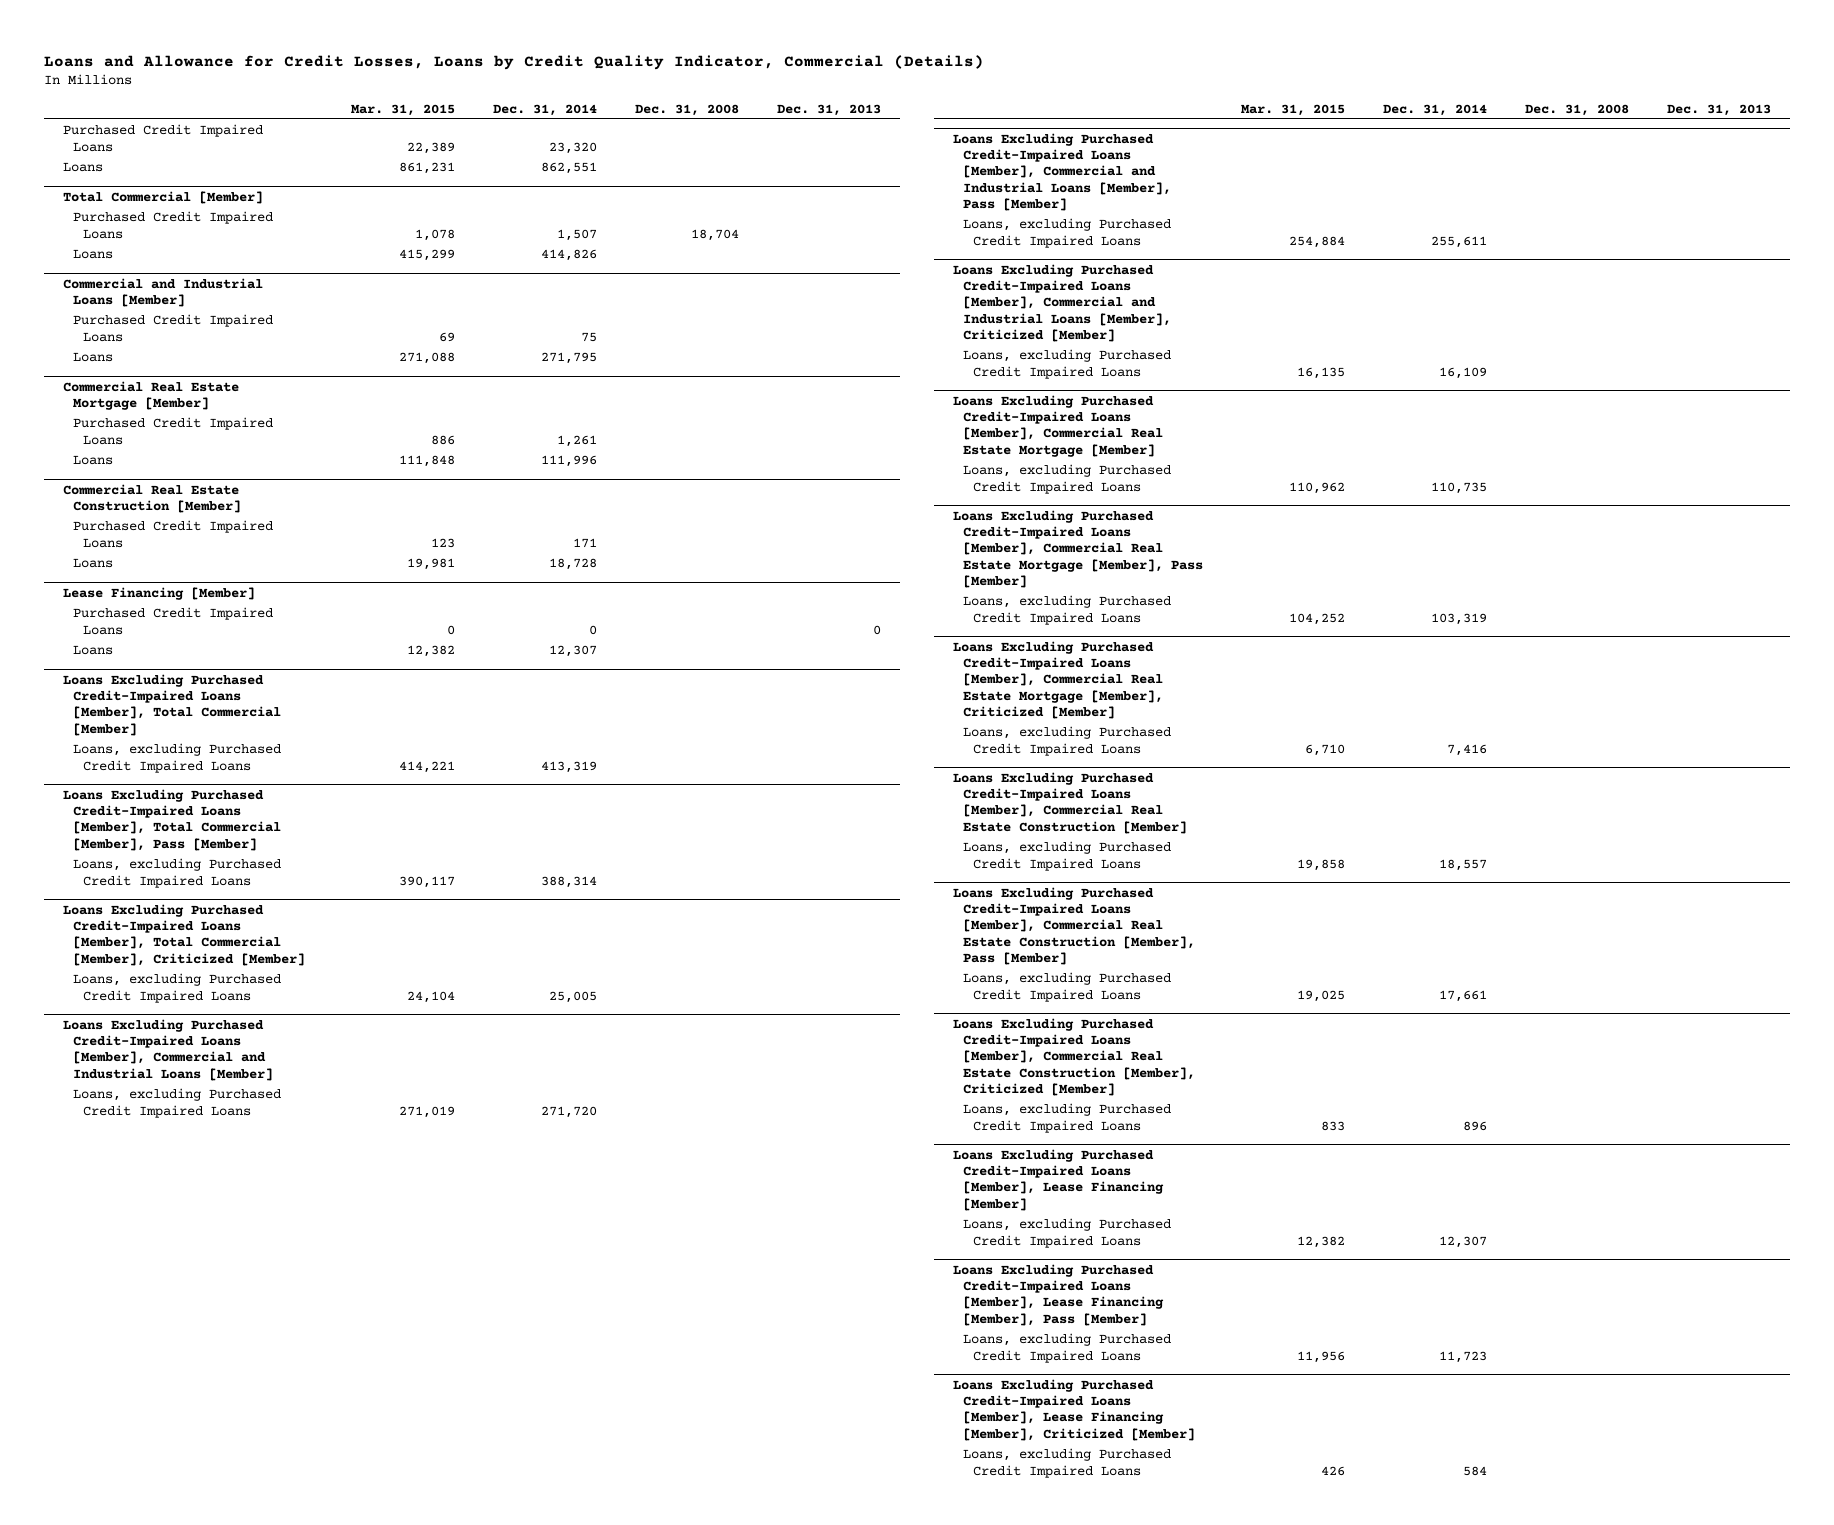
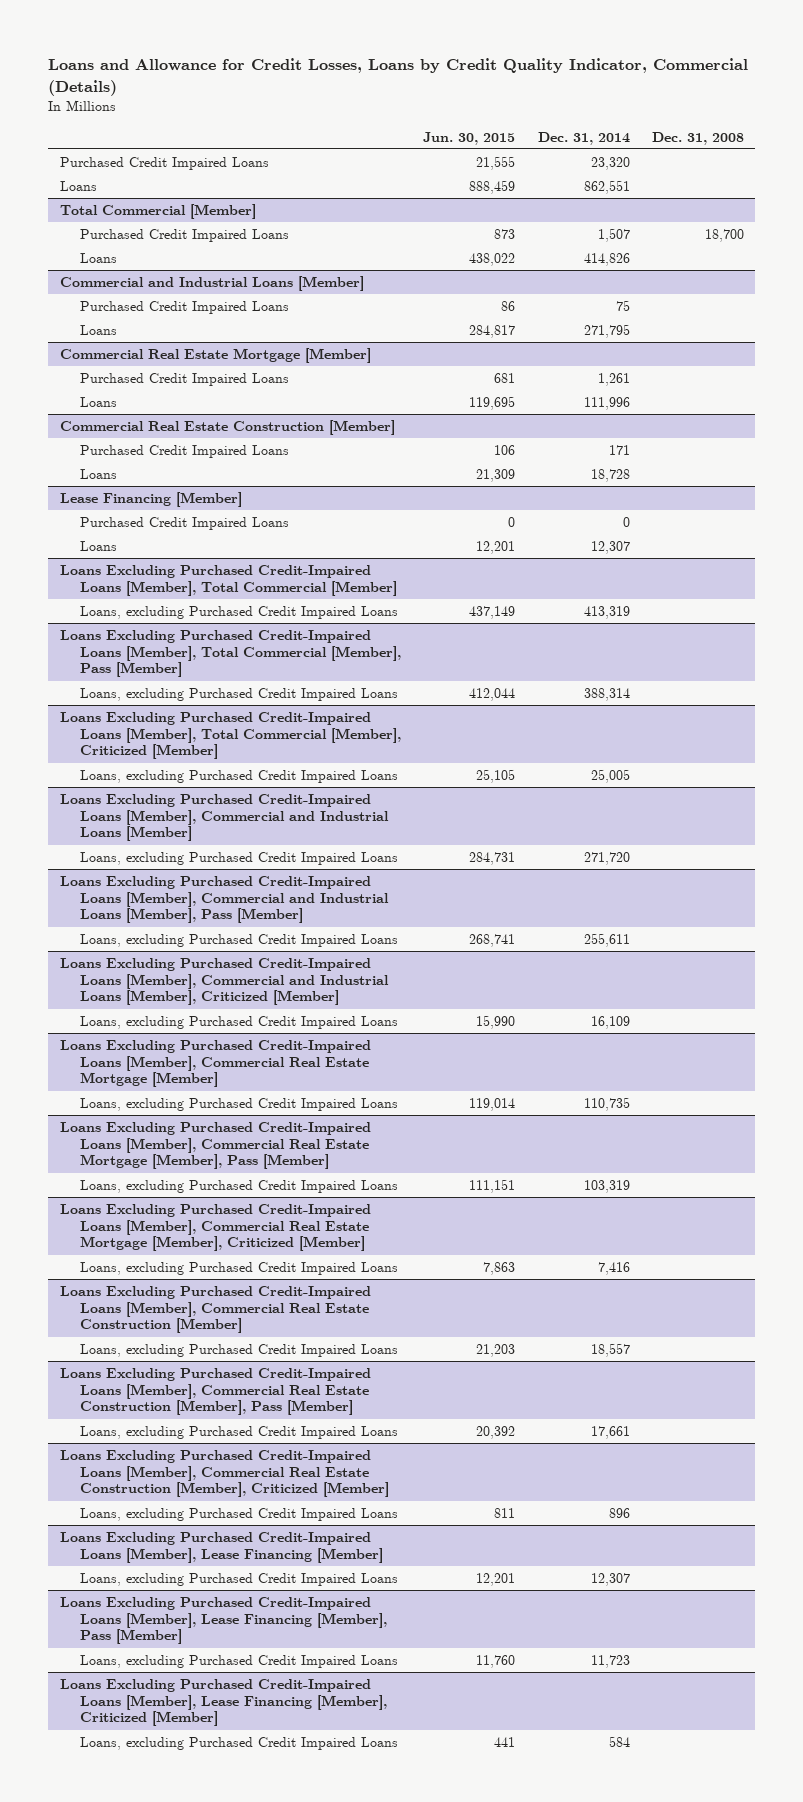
[350,103,455,116] Mar. 31, 2015 -> none
[776,103,881,116] Dec. 31, 2013 -> none
none -> [423,131,516,145] Jun. 30, 2015
[690,228,739,241] 18,704 -> [704,228,744,242] 18,700

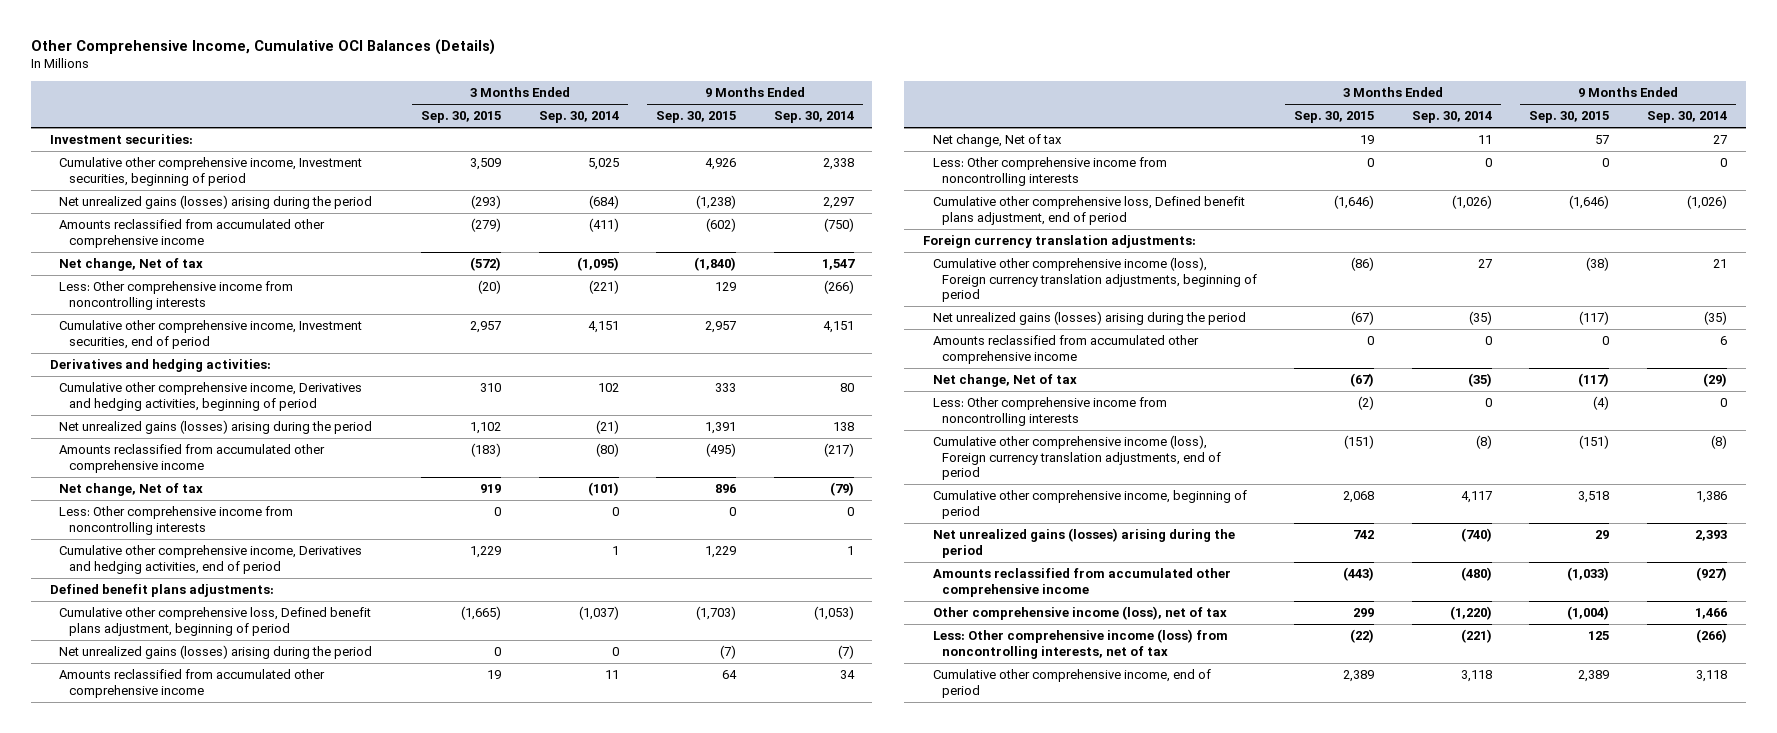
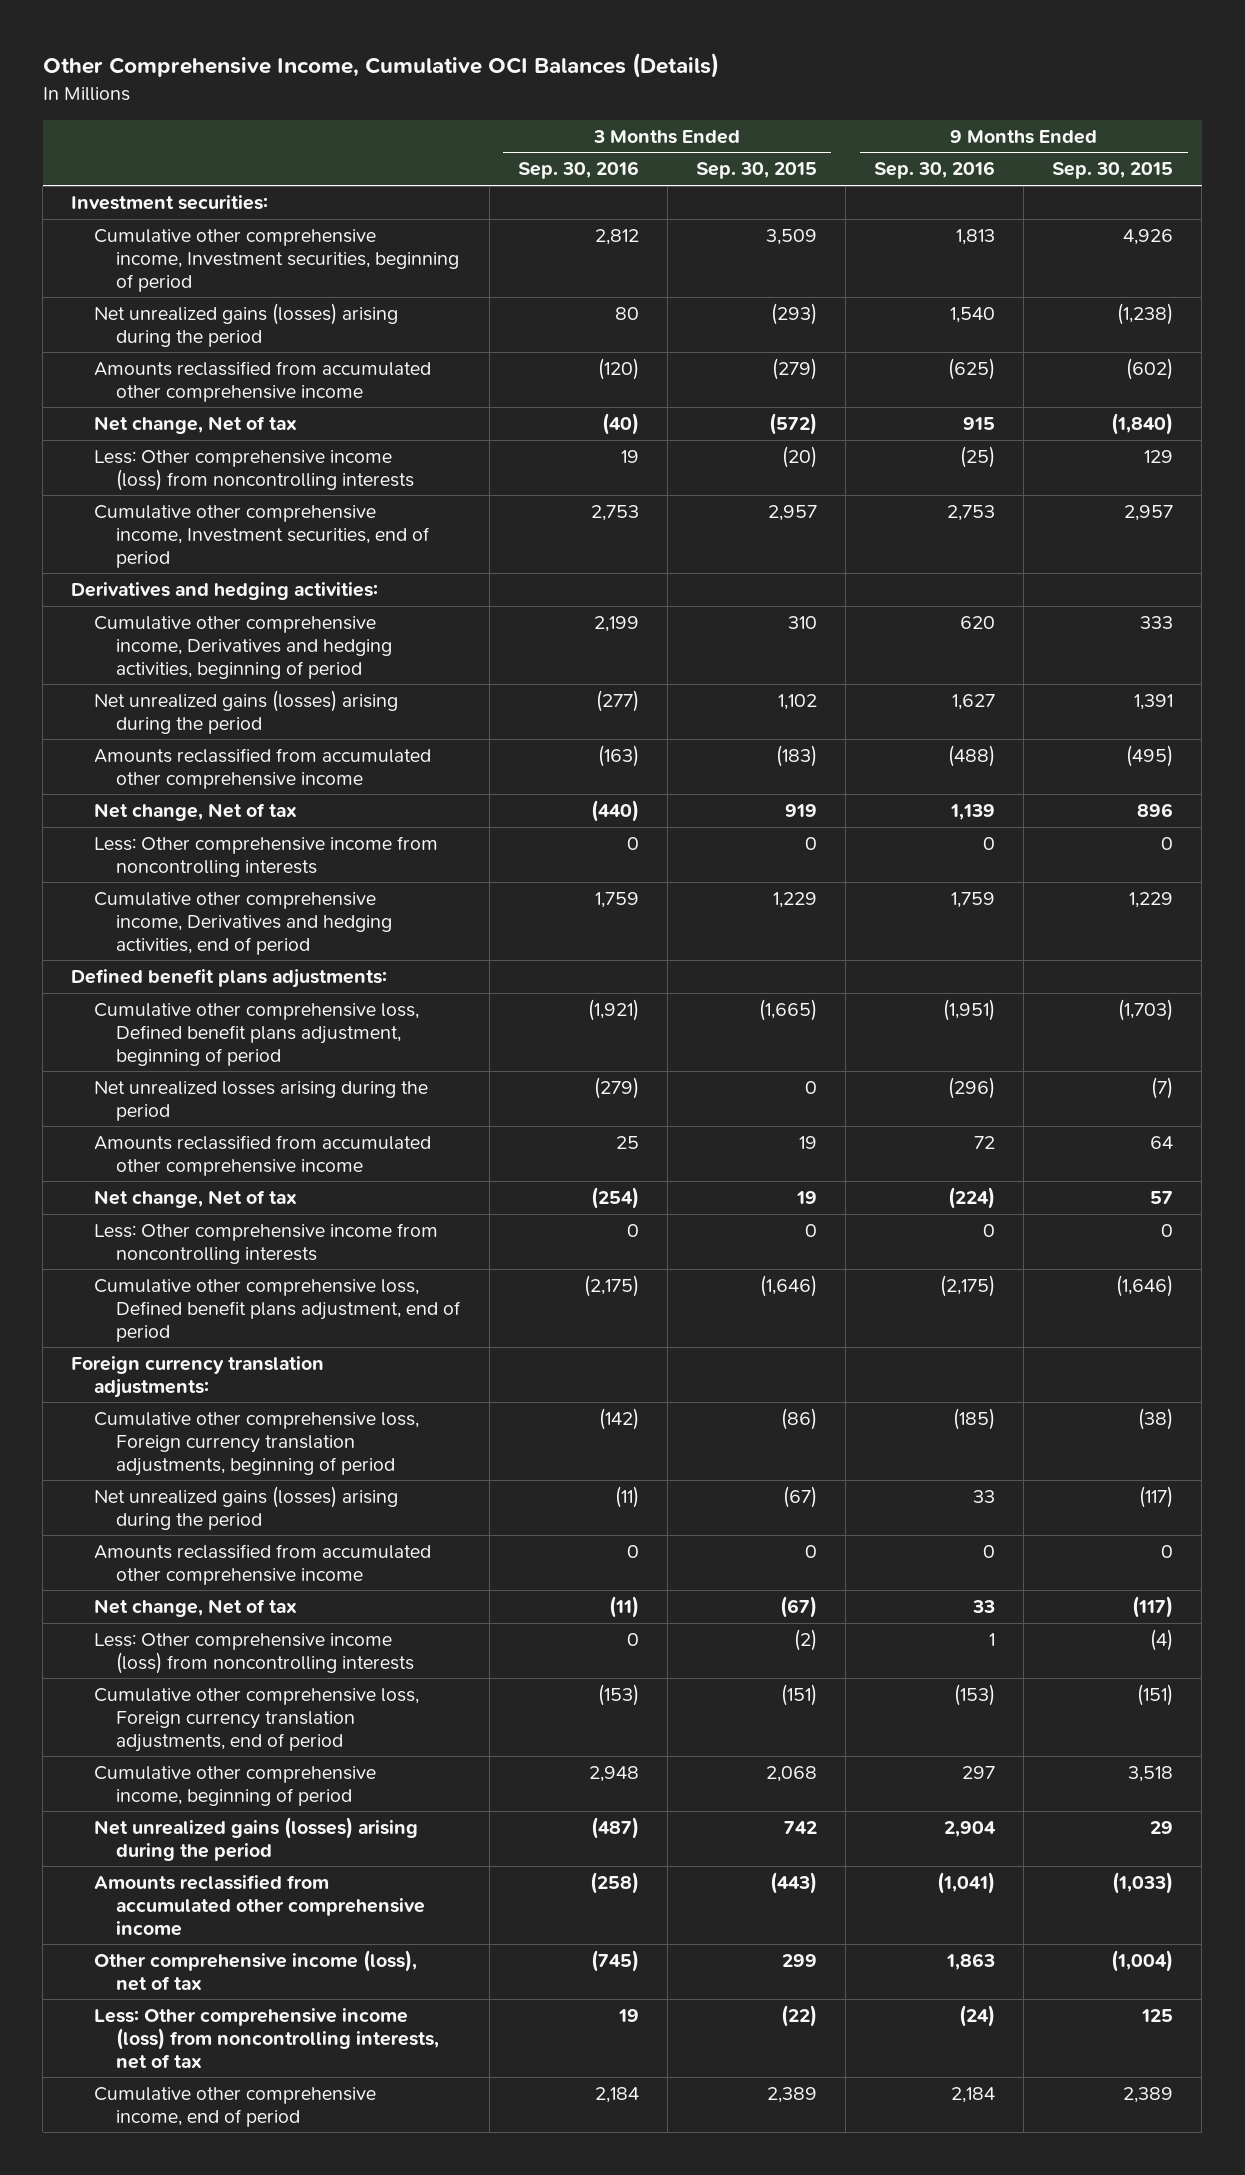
[538,111,619,124] Sep. 30, 2014 -> none
[773,111,854,124] Sep. 30, 2014 -> none
none -> [517,161,639,180] Sep. 30, 2016
none -> [874,161,996,180] Sep. 30, 2016
[59,281,294,310] Less: Other comprehensive income from noncontrolling interests -> [93,450,415,491] Less: Other comprehensive income (loss) from noncontrolling interests
[59,645,373,660] Net unrealized gains (losses) arising during the period -> [93,1081,428,1121] Net unrealized losses arising during the period
[932,257,1257,303] Cumulative other comprehensive income (loss), Foreign currency translation adjustments, beginning of period -> [93,1412,419,1476] Cumulative other comprehensive loss, Foreign currency translation adjustments, beginning of period
[932,397,1167,426] Less: Other comprehensive income from noncontrolling interests -> [93,1633,415,1674] Less: Other comprehensive income (loss) from noncontrolling interests
[932,435,1221,481] Cumulative other comprehensive income (loss), Foreign currency translation adjustments, end of period -> [93,1688,419,1752] Cumulative other comprehensive loss, Foreign currency translation adjustments, end of period

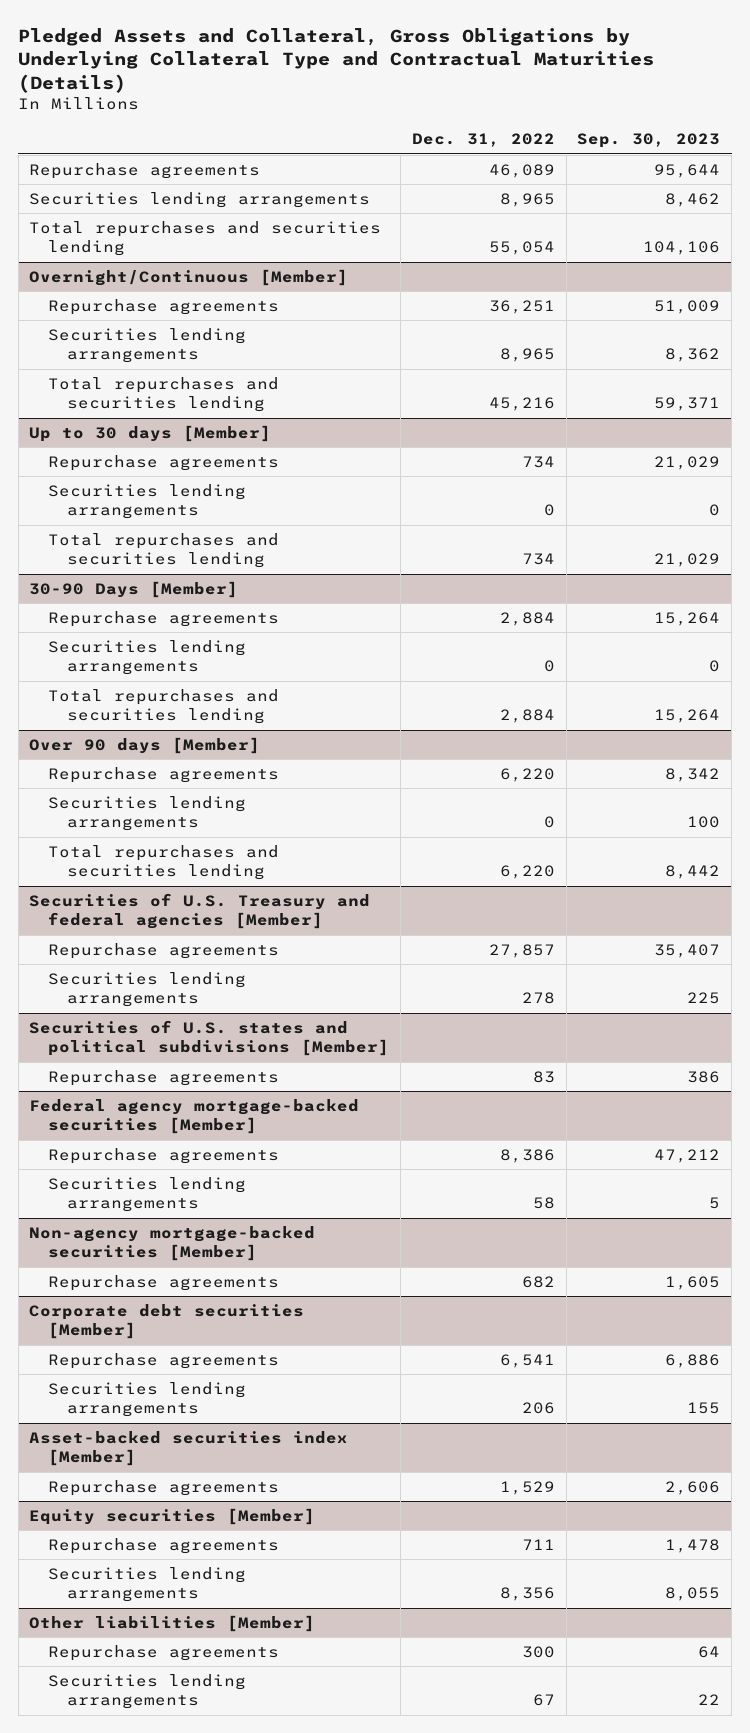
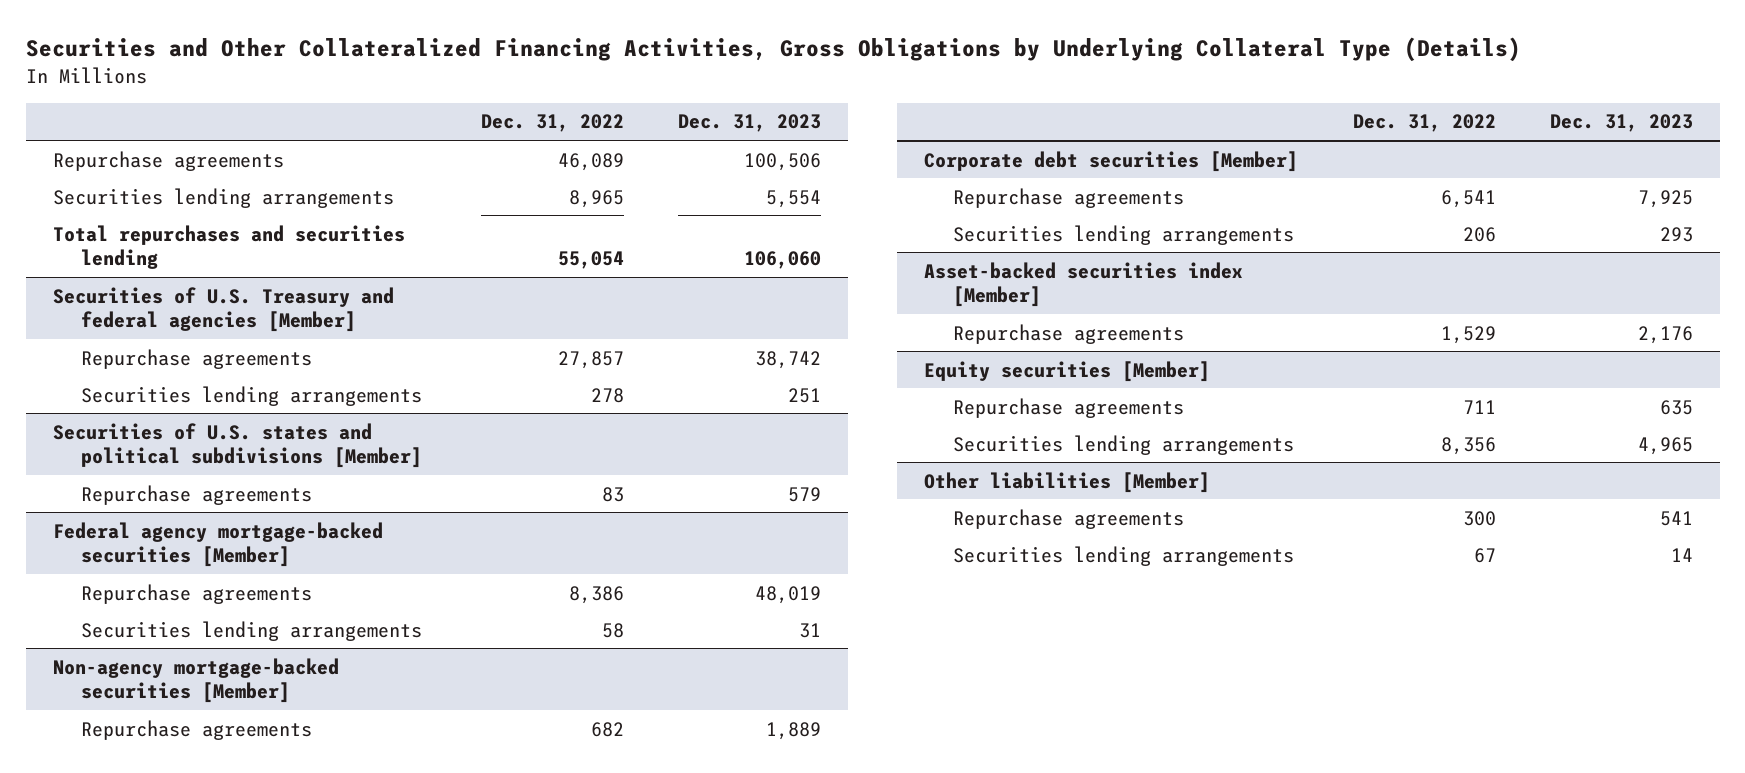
[18,27,655,93] Pledged Assets and Collateral, Gross Obligations by Underlying Collateral Type and Contractual Maturities (Details) -> [25,37,1521,63] Securities and Other Collateralized Financing Activities, Gross Obligations by Underlying Collateral Type (Details)
[577,133,721,149] Sep. 30, 2023 -> none
none -> [677,114,821,133] Dec. 31, 2023
[29,268,349,286] Overnight/Continuous [Member] -> none
[48,298,280,315] Repurchase agreements -> none
[48,327,247,364] Securities lending arrangements -> none
[48,376,280,413] Total repurchases and securities lending -> none
[29,424,272,442] Up to 30 days [Member] -> none
[48,454,280,471] Repurchase agreements -> none
[48,483,247,520] Securities lending arrangements -> none
[48,532,280,569] Total repurchases and securities lending -> none
[29,580,239,598] 30-90 Days [Member] -> none
[48,610,280,627] Repurchase agreements -> none
[48,639,247,676] Securities lending arrangements -> none
[48,688,280,725] Total repurchases and securities lending -> none
[29,736,261,754] Over 90 days [Member] -> none
[48,766,280,783] Repurchase agreements -> none
[48,795,247,832] Securities lending arrangements -> none
[48,844,280,881] Total repurchases and securities lending -> none

